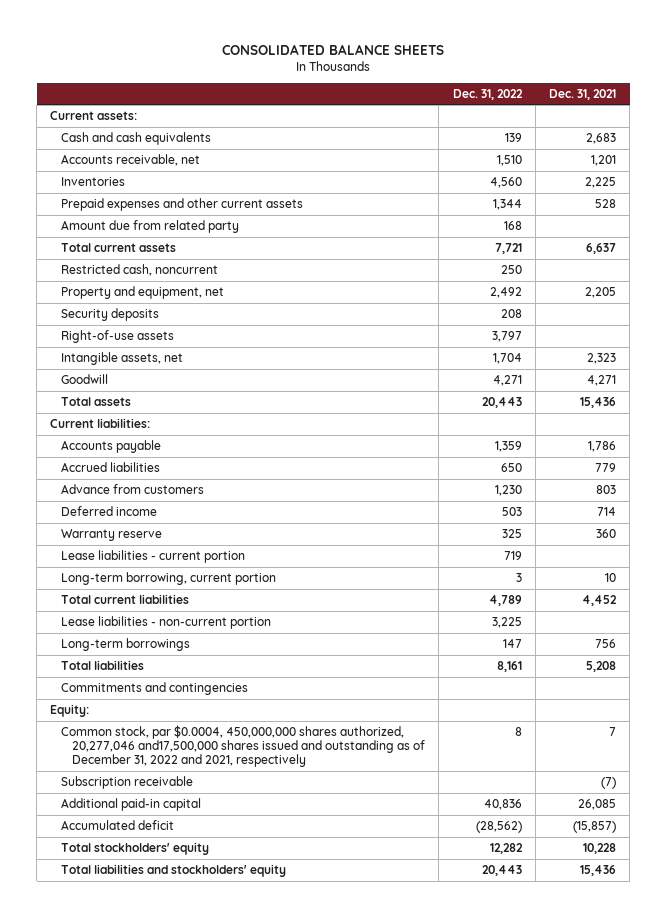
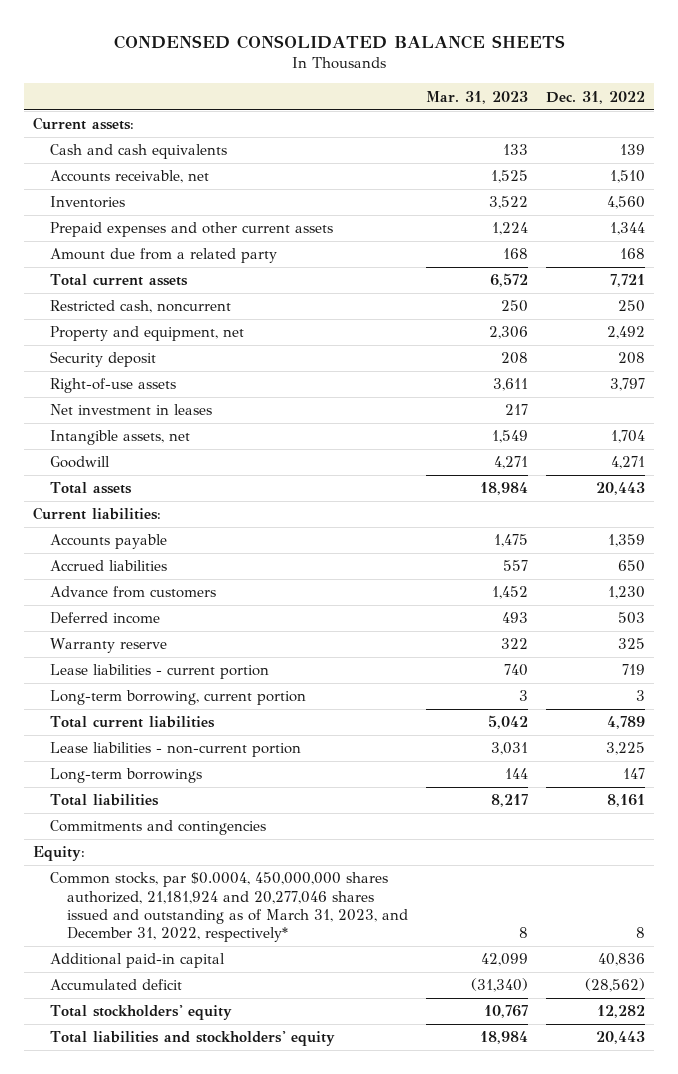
[222,44,445,56] CONSOLIDATED BALANCE SHEETS -> [114,34,566,49] CONDENSED CONSOLIDATED BALANCE SHEETS
[549,88,617,100] Dec. 31, 2021 -> none
none -> [426,90,529,104] Mar. 31, 2023
[61,219,240,233] Amount due from related party -> [50,248,278,264] Amount due from a related party
[61,307,160,321] Security deposits -> [50,351,157,368] Security deposit
none -> [50,404,213,416] Net investment in leases
[61,775,194,789] Subscription receivable -> none
[61,724,425,768] Common stock, par $0.0004, 450,000,000 shares authorized, 20,277,046 and17,500,000 shares issued and outstanding as of December 31, 2022 and 2021, respectively -> [50,872,409,943] Common stocks, par $0.0004, 450,000,000 shares authorized, 21,181,924 and 20,277,046 shares issued and outstanding as of March 31, 2023, and December 31, 2022, respectively*

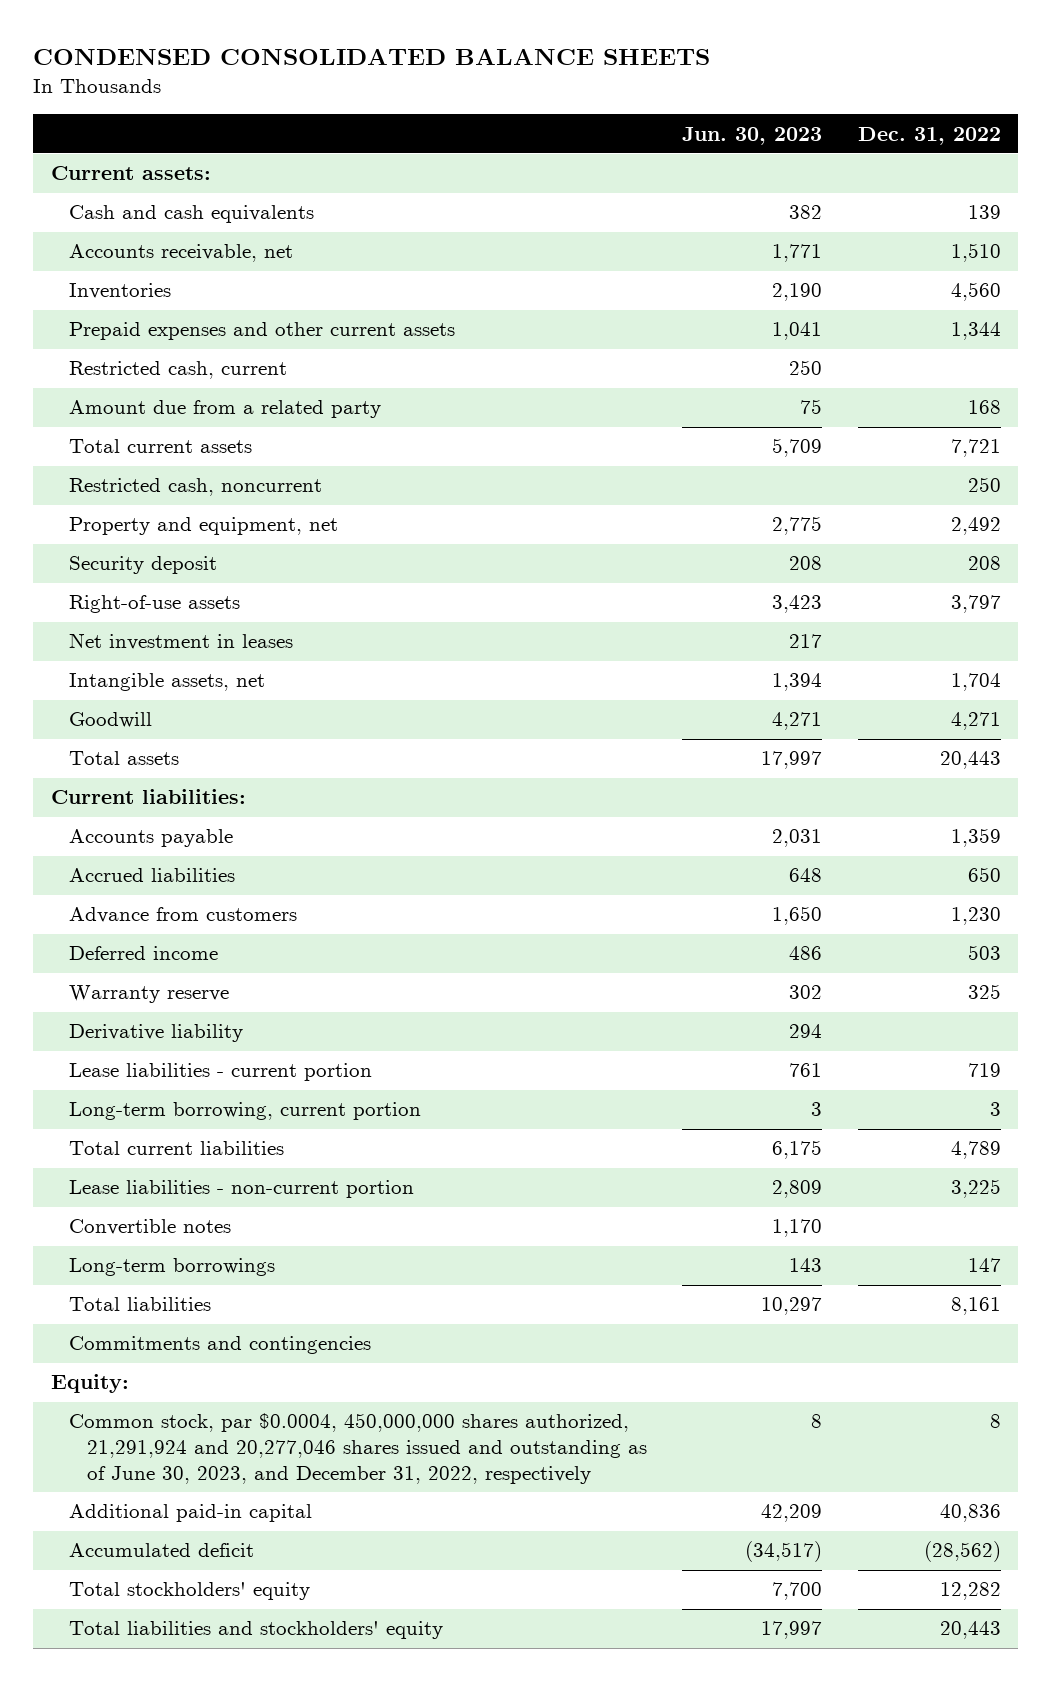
[426,90,529,104] Mar. 31, 2023 -> none
none -> [682,126,823,145] Jun. 30, 2023
none -> [69,361,288,380] Restricted cash, current
none -> [69,1024,244,1043] Derivative liability
none -> [69,1219,232,1236] Convertible notes
[50,872,409,943] Common stocks, par $0.0004, 450,000,000 shares authorized, 21,181,924 and 20,277,046 shares issued and outstanding as of March 31, 2023, and December 31, 2022, respectively* -> [69,1413,648,1484] Common stock, par $0.0004, 450,000,000 shares authorized, 21,291,924 and 20,277,046 shares issued and outstanding as of June 30, 2023, and December 31, 2022, respectively

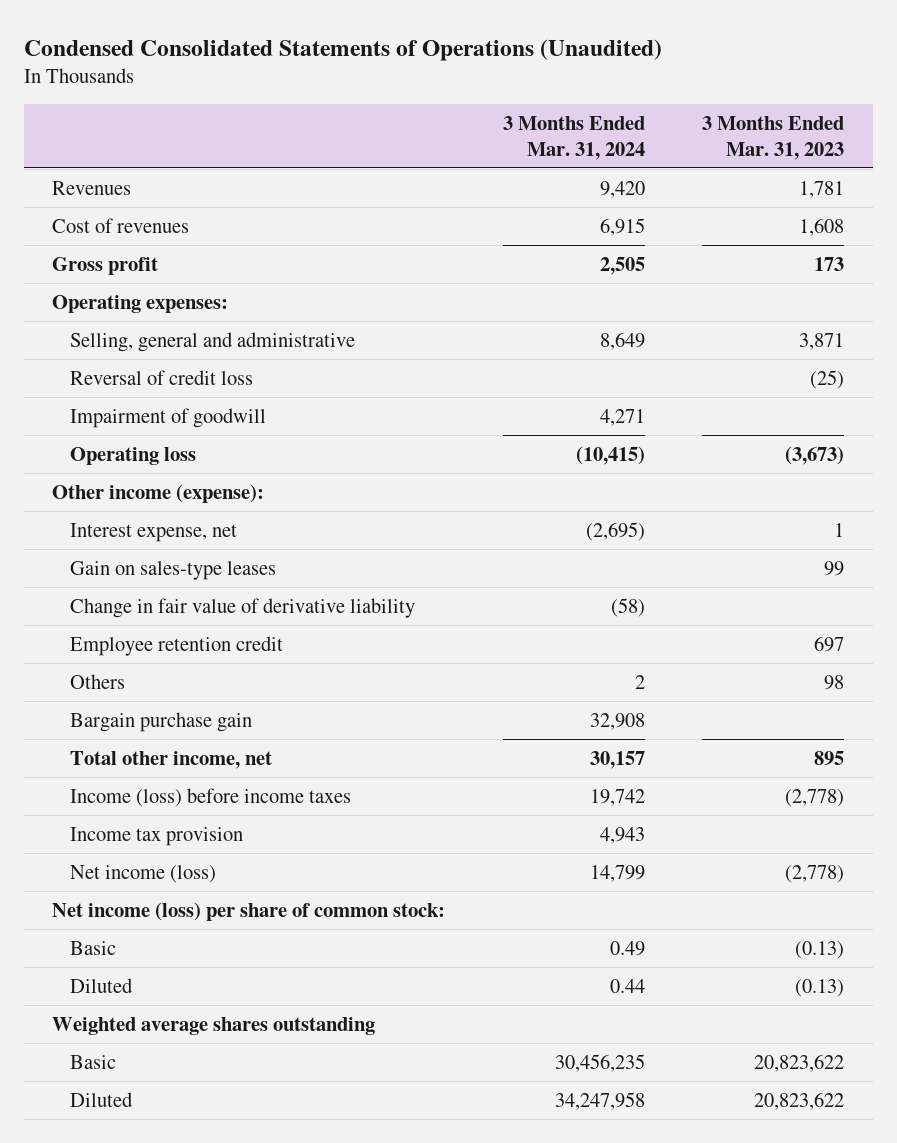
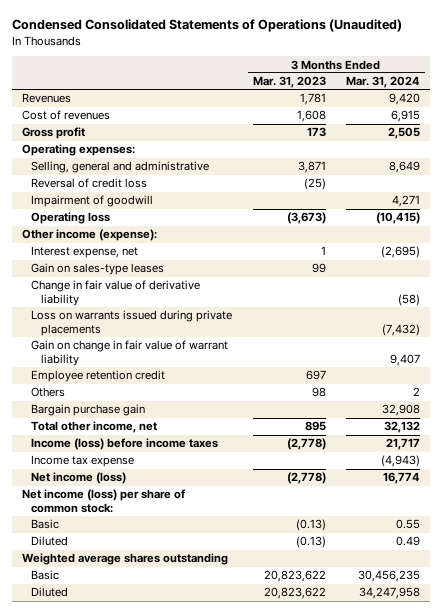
none -> [31,310,233,337] Loss on warrants issued during private placements
none -> [31,340,229,367] Gain on change in fair value of warrant liability
[589,750,645,769] 30,157 -> [383,421,420,434] 32,132
[589,788,645,806] 19,742 -> [385,438,420,451] 21,717
[70,826,244,846] Income tax provision -> [31,455,135,468] Income tax expense
[599,826,645,844] 4,943 -> [380,455,420,468] (4,943)
[589,864,645,882] 14,799 -> [382,472,420,485] 16,774
[609,940,645,956] 0.49 -> [395,519,420,530] 0.55
[609,978,645,993] 0.44 -> [395,536,420,547] 0.49

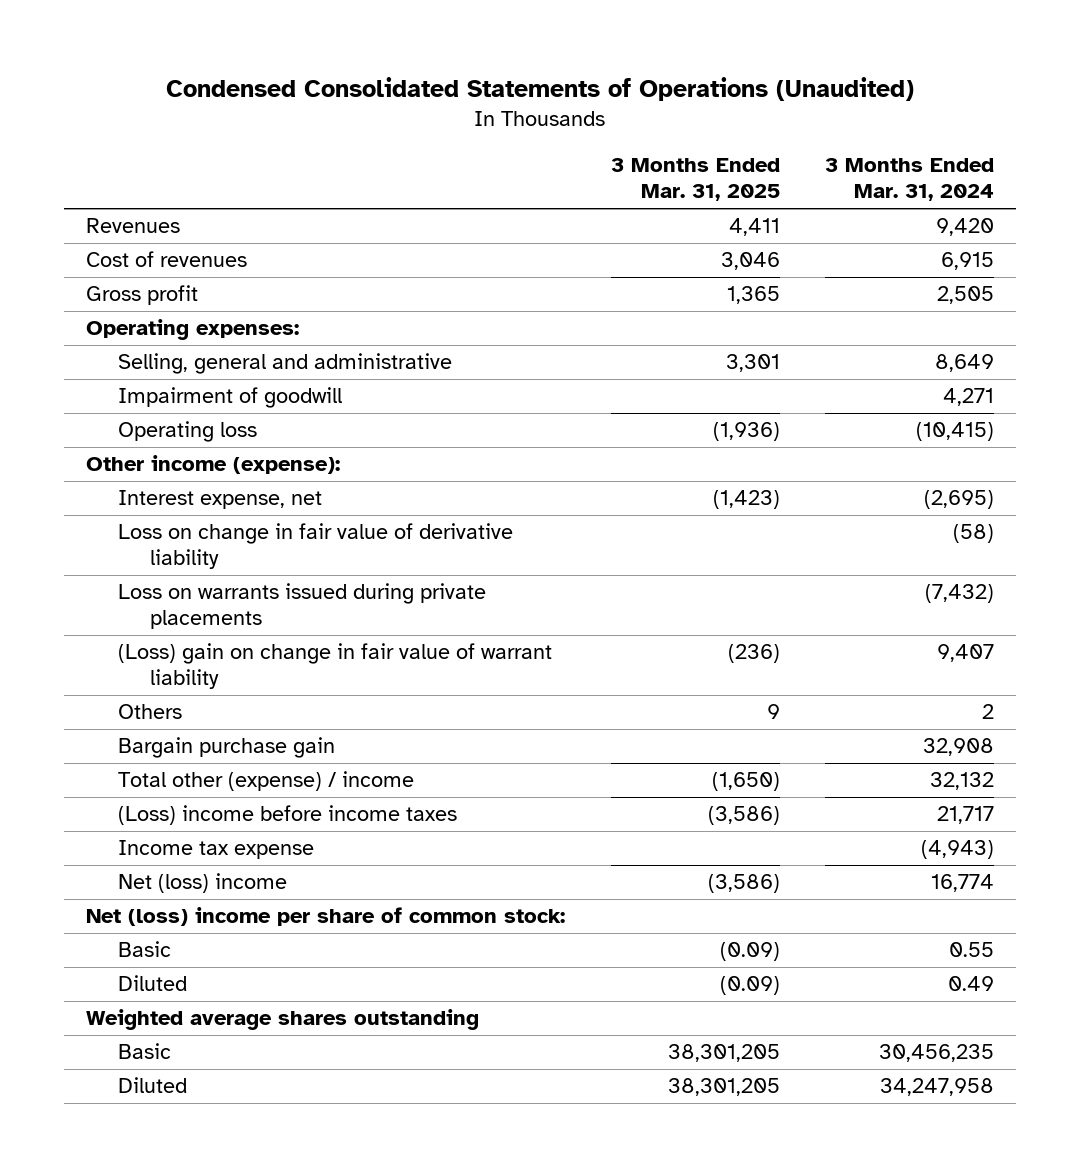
[252,76,326,89] Mar. 31, 2023 -> none
none -> [610,158,780,202] 3 Months Ended Mar. 31, 2025
[31,178,148,189] Reversal of credit loss -> none
[31,263,165,276] Gain on sales-type leases -> none
[31,280,201,307] Change in fair value of derivative liability -> [118,523,514,570] Loss on change in fair value of derivative liability
[31,370,166,383] Employee retention credit -> none
[31,340,229,367] Gain on change in fair value of warrant liability -> [118,643,553,690] (Loss) gain on change in fair value of warrant liability
[31,421,158,434] Total other income, net -> [118,771,415,792] Total other (expense) / income
[31,438,219,451] Income (loss) before income taxes -> [118,805,458,826] (Loss) income before income taxes
[31,472,127,485] Net income (loss) -> [118,873,288,894] Net (loss) income
[21,489,185,514] Net income (loss) per share of common stock: -> [86,907,566,927] Net (loss) income per share of common stock:

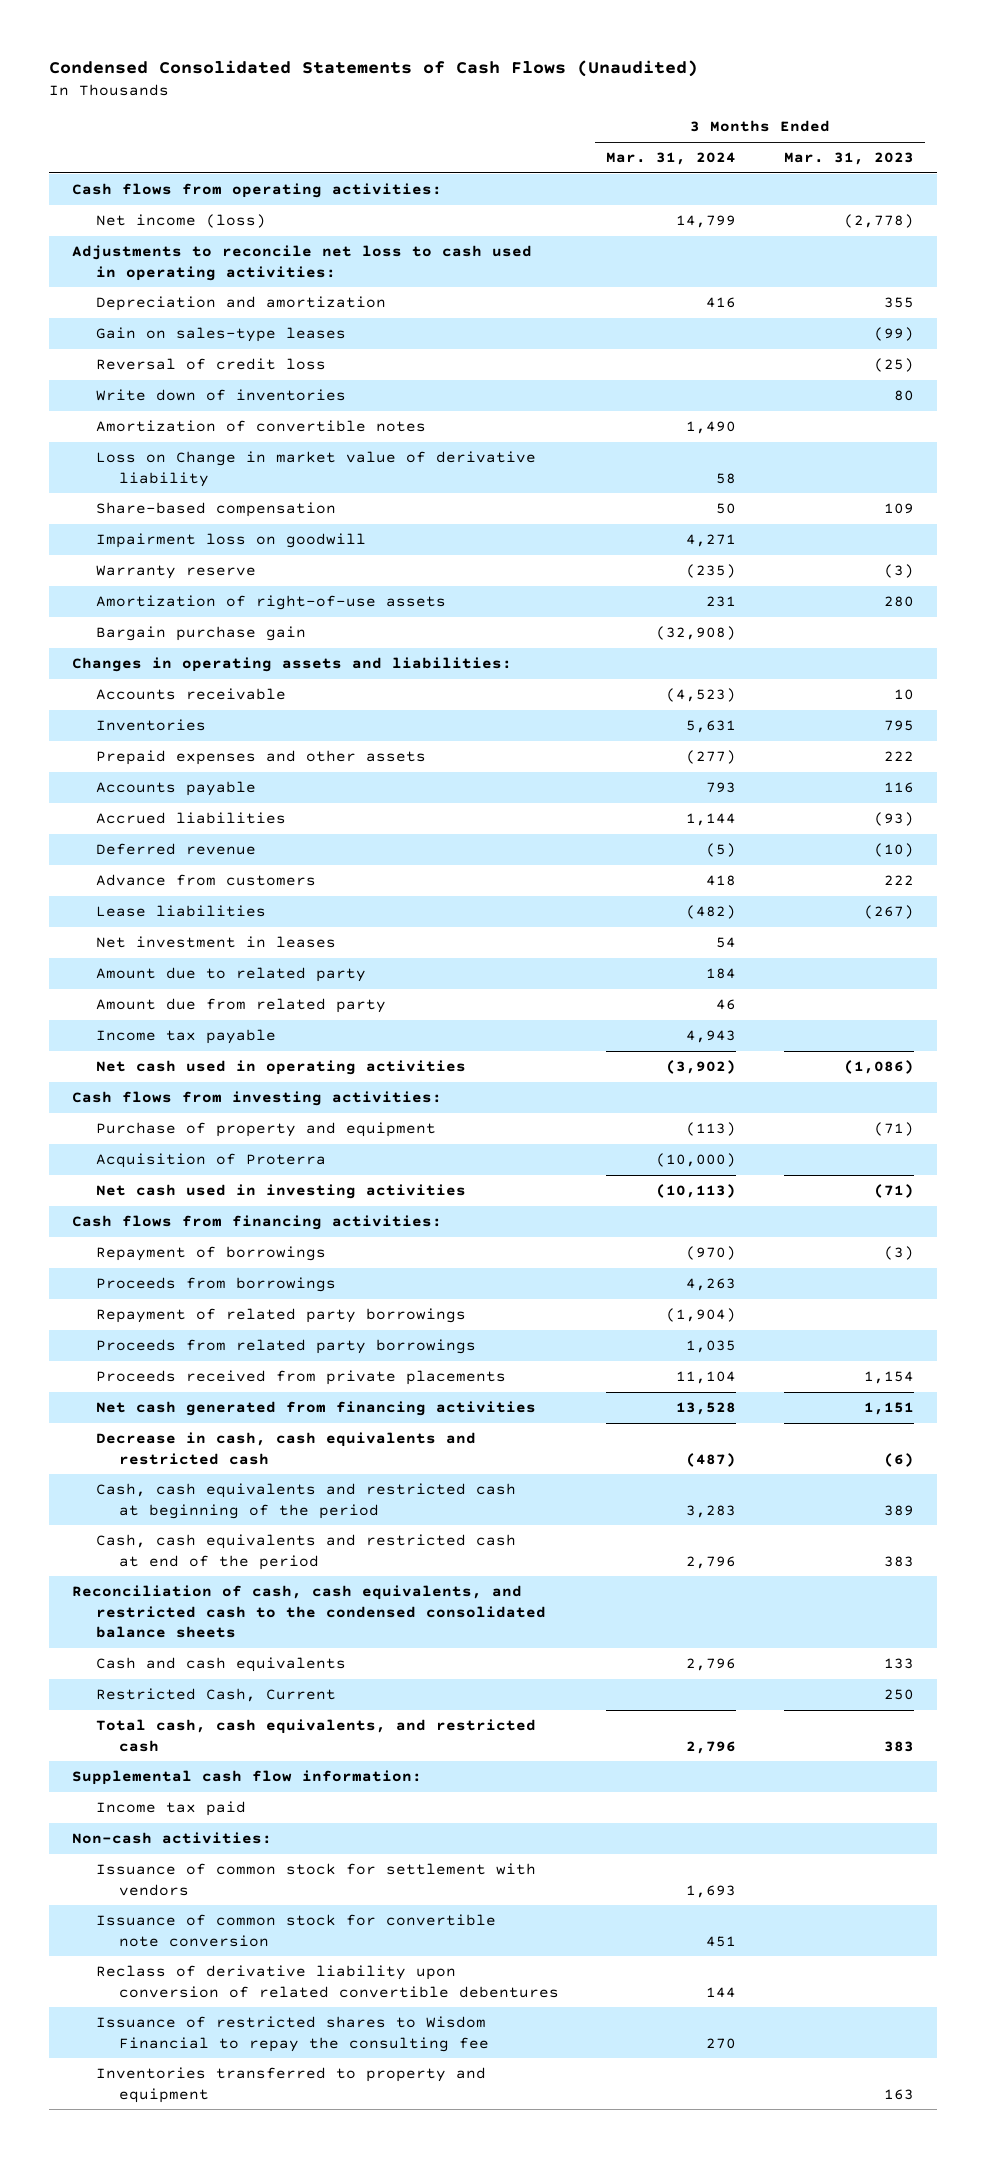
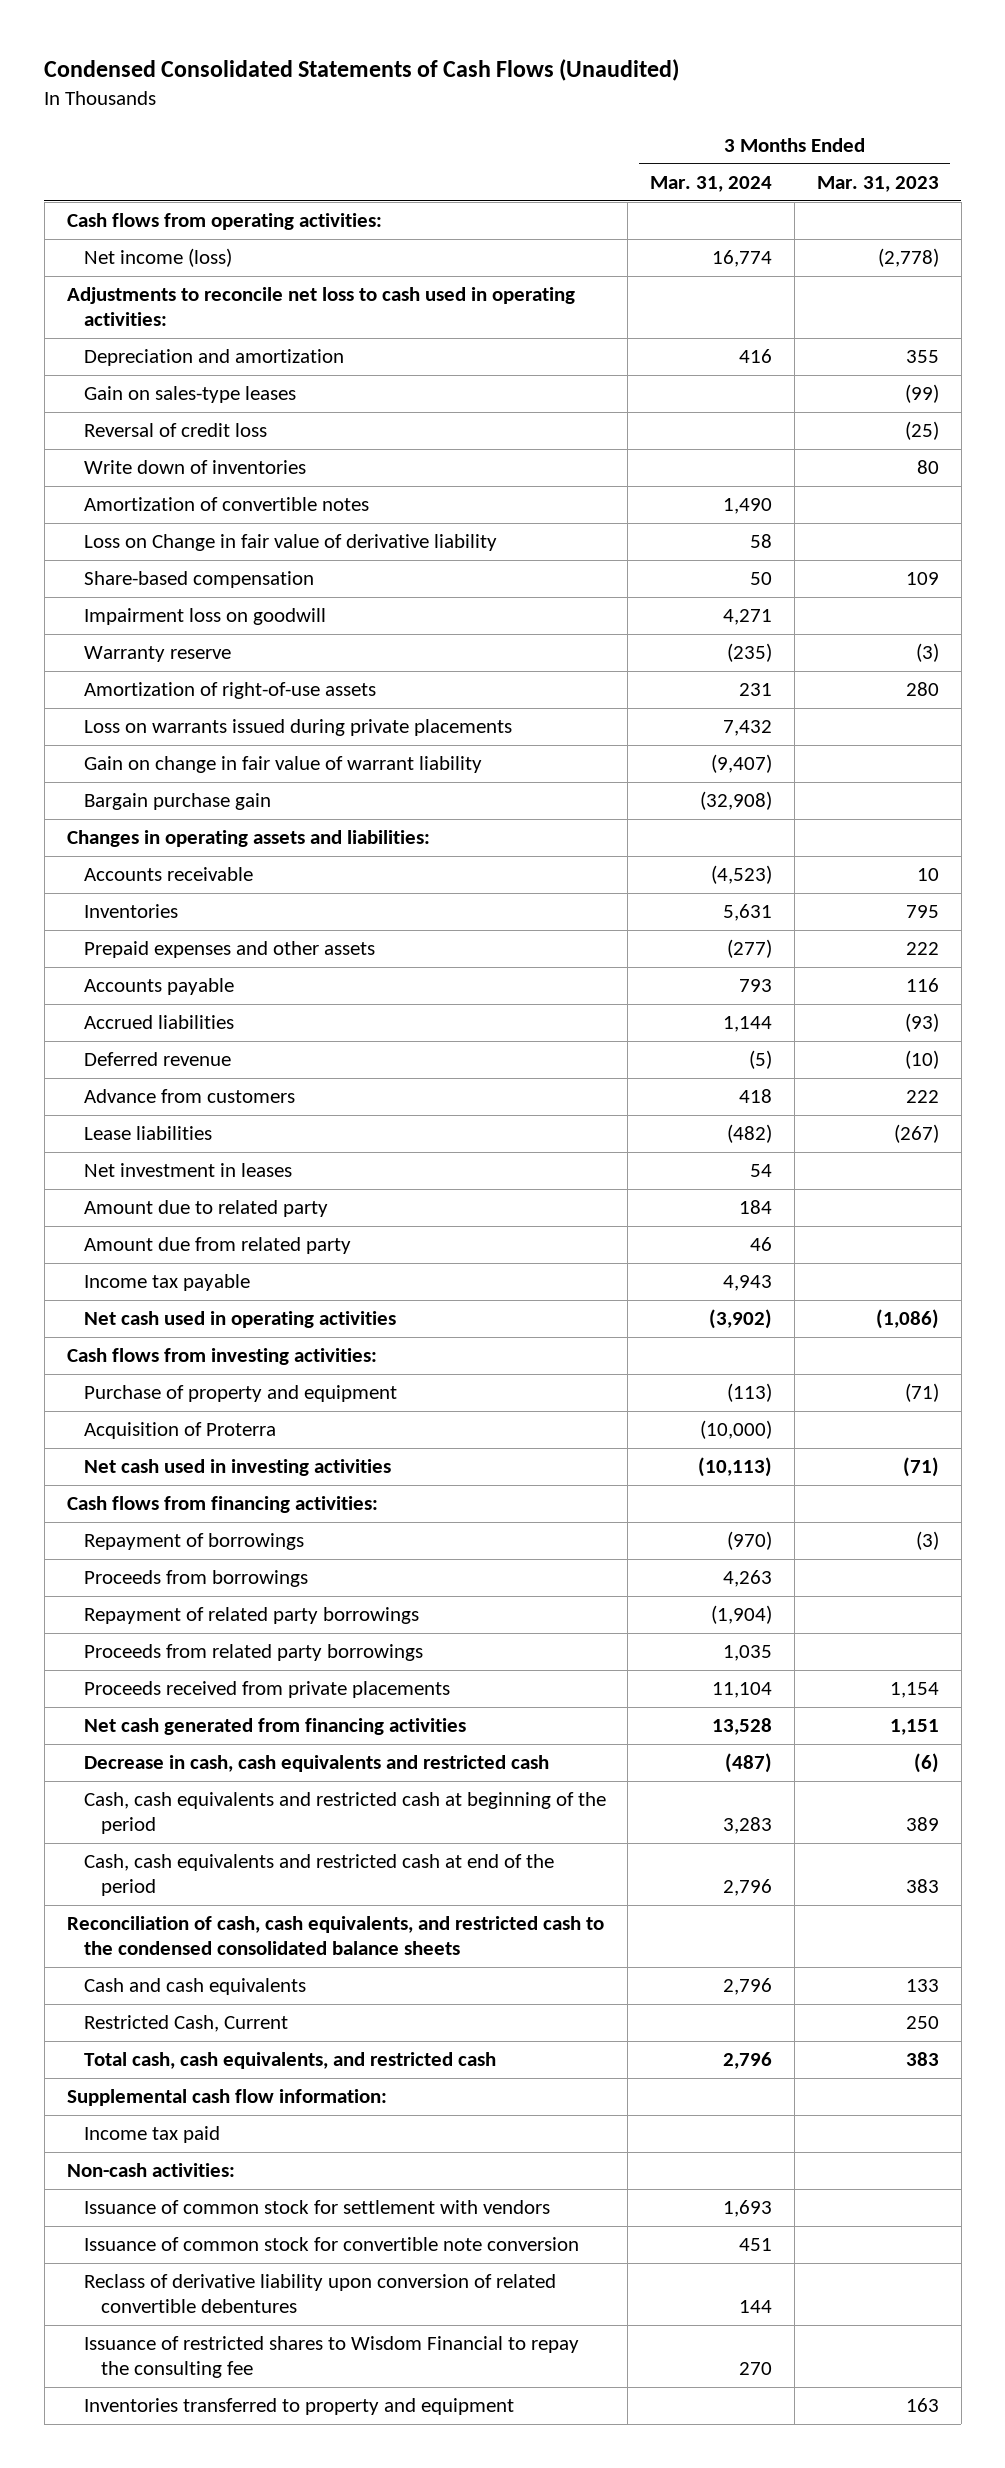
[676,215,737,229] 14,799 -> [712,250,773,268] 16,774
[95,451,536,487] Loss on Change in market value of derivative liability -> [83,534,497,552] Loss on Change in fair value of derivative liability
none -> [83,719,512,737] Loss on warrants issued during private placements
none -> [83,756,482,774] Gain on change in fair value of warrant liability

